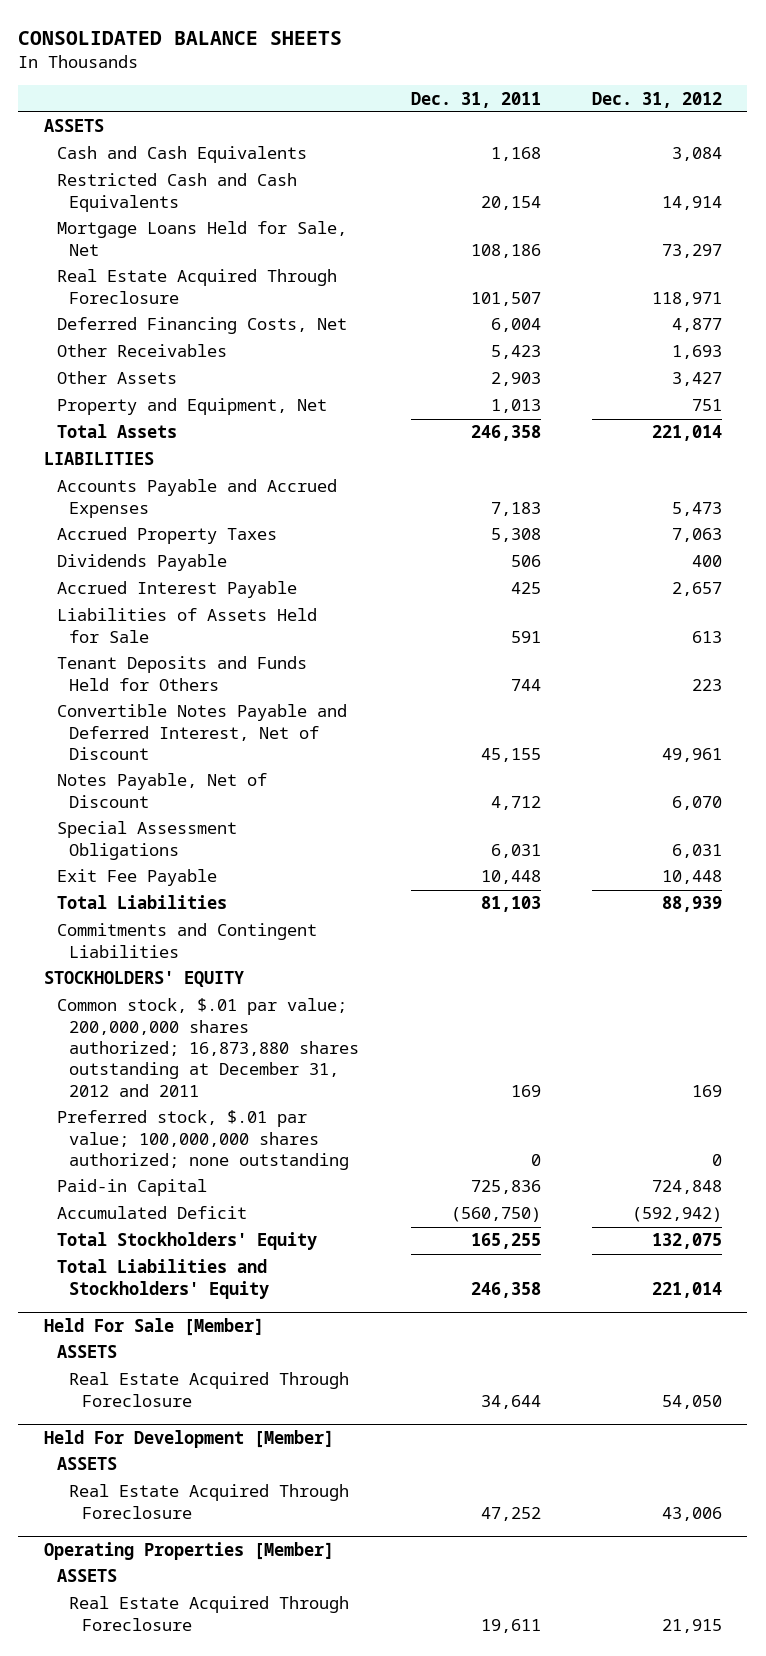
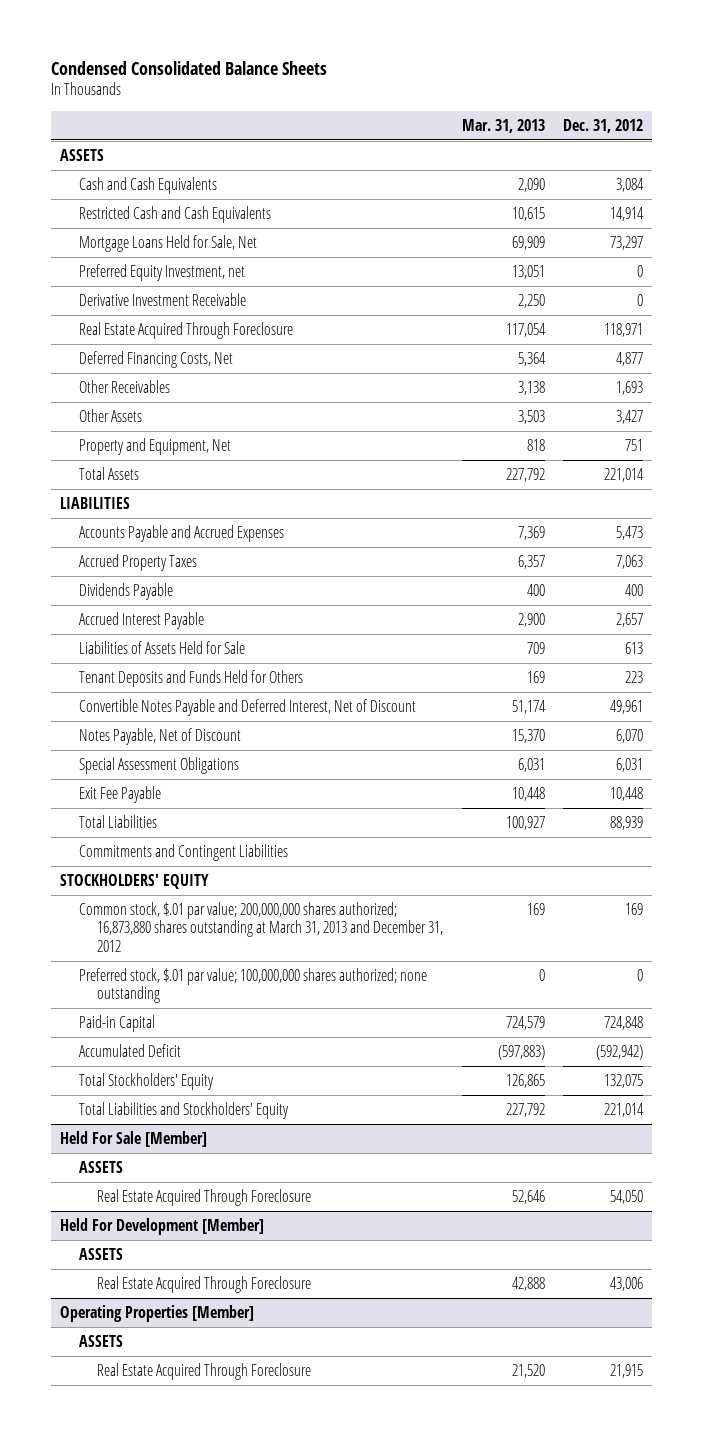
[18,30,343,45] CONSOLIDATED BALANCE SHEETS -> [50,60,327,75] Condensed Consolidated Balance Sheets
[410,91,541,108] Dec. 31, 2011 -> none
none -> [461,118,545,133] Mar. 31, 2013
none -> [78,263,245,281] Preferred Equity Investment, net
none -> [78,292,246,306] Derivative Investment Receivable
[56,998,360,1097] Common stock, $.01 par value; 200,000,000 shares authorized; 16,873,880 shares outstanding at December 31, 2012 and 2011 -> [78,901,444,953] Common stock, $.01 par value; 200,000,000 shares authorized; 16,873,880 shares outstanding at March 31, 2013 and December 31, 2012

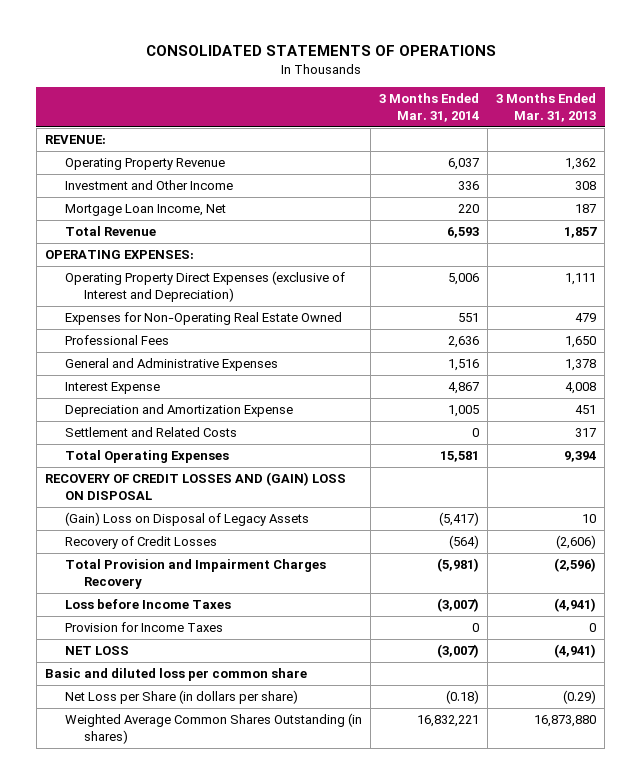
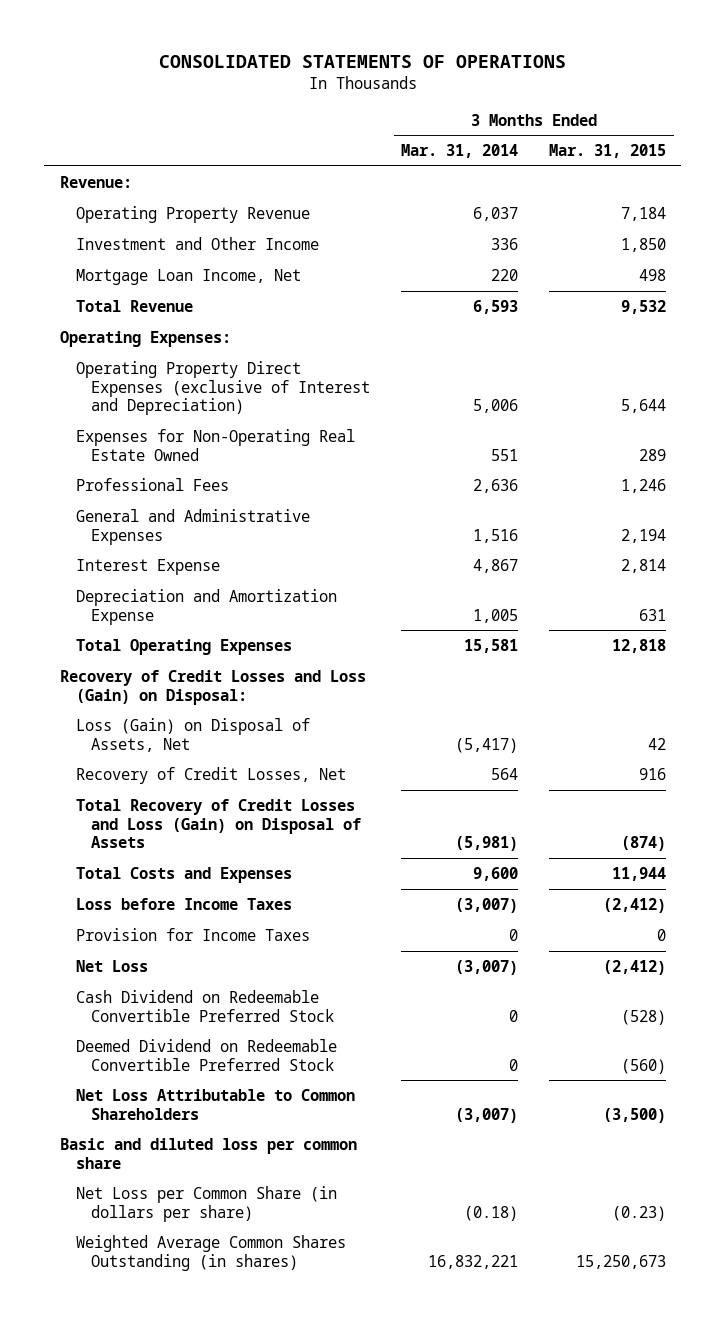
[496,93,597,122] 3 Months Ended Mar. 31, 2013 -> none
none -> [548,144,666,159] Mar. 31, 2015
[44,135,106,145] REVENUE: -> [59,175,132,188] Revenue:
[44,250,194,260] OPERATING EXPENSES: -> [59,330,231,347] Operating Expenses:
[64,427,237,438] Settlement and Related Costs -> none
[44,472,346,500] RECOVERY OF CREDIT LOSSES AND (GAIN) LOSS ON DISPOSAL -> [59,669,366,705] Recovery of Credit Losses and Loss (Gain) on Disposal:
[64,512,309,527] (Gain) Loss on Disposal of Legacy Assets -> [75,717,310,752] Loss (Gain) on Disposal of Assets, Net
[64,536,217,550] Recovery of Credit Losses -> [75,766,346,784] Recovery of Credit Losses, Net
[448,535,479,550] (564) -> [491,767,519,780] 564
[64,559,326,589] Total Provision and Impairment Charges Recovery -> [75,798,362,849] Total Recovery of Credit Losses and Loss (Gain) on Disposal of Assets
none -> [75,866,292,883] Total Costs and Expenses
[64,646,129,656] NET LOSS -> [75,959,148,972] Net Loss
none -> [75,989,335,1022] Cash Dividend on Redeemable Convertible Preferred Stock
none -> [75,1038,337,1071] Deemed Dividend on Redeemable Convertible Preferred Stock
none -> [75,1088,355,1120] Net Loss Attributable to Common Shareholders
[64,690,298,705] Net Loss per Share (in dollars per share) -> [75,1185,337,1222] Net Loss per Common Share (in dollars per share)

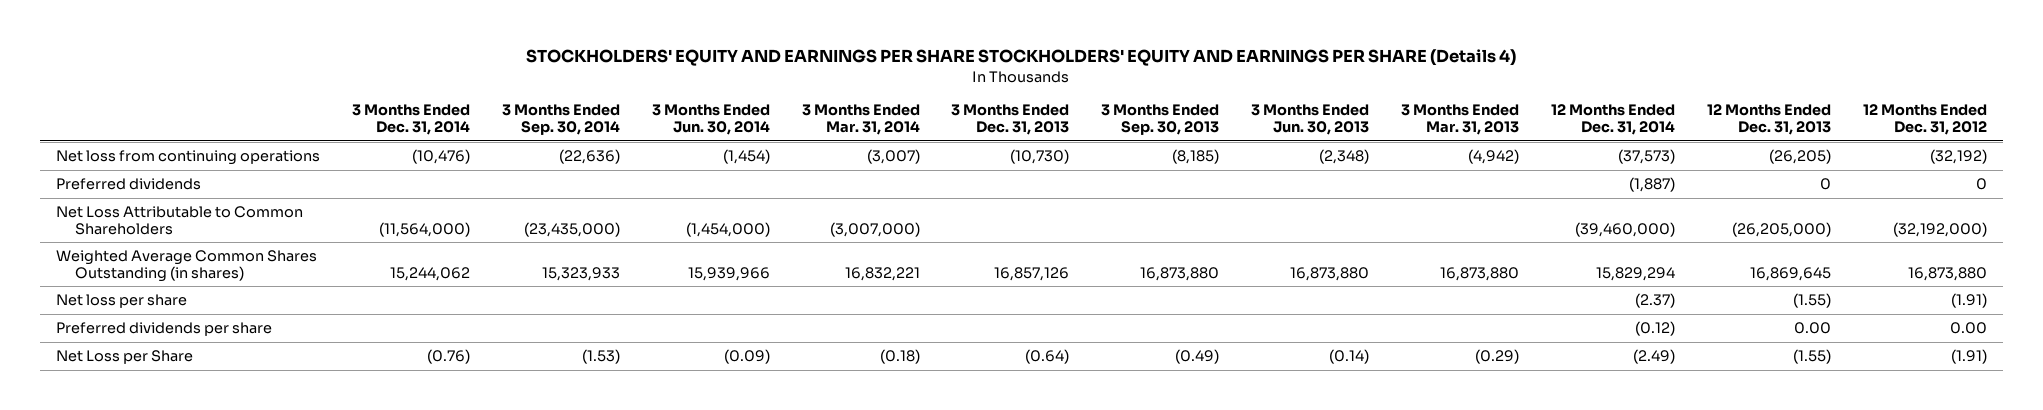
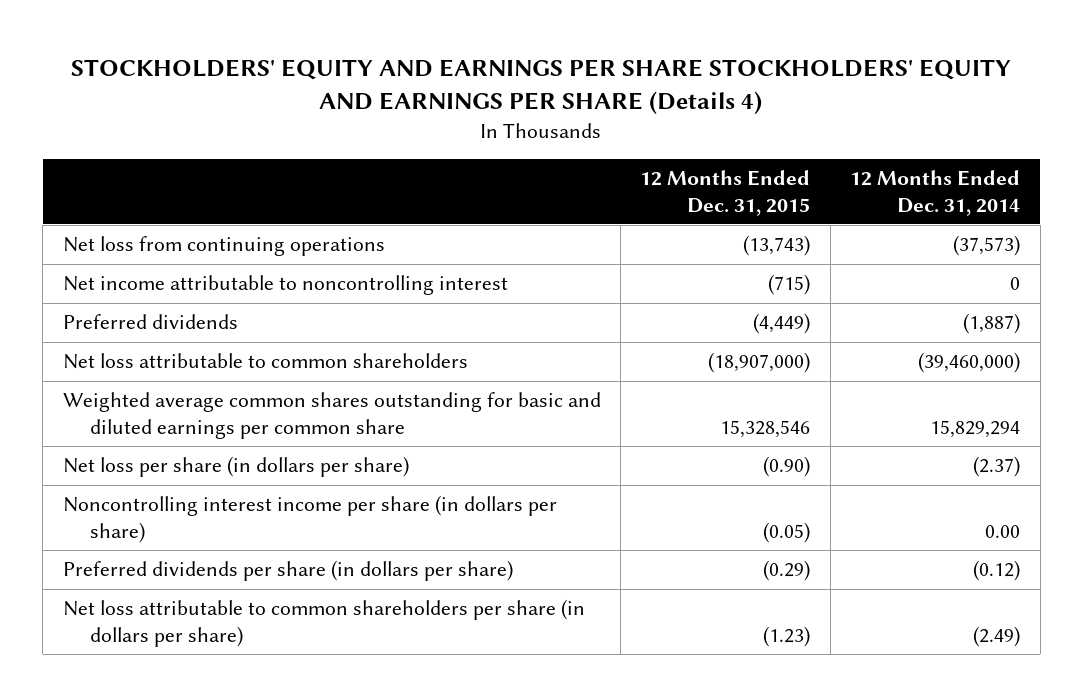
[351,104,470,135] 3 Months Ended Dec. 31, 2014 -> none
[501,104,620,135] 3 Months Ended Sep. 30, 2014 -> none
[651,104,770,135] 3 Months Ended Jun. 30, 2014 -> none
[801,104,920,135] 3 Months Ended Mar. 31, 2014 -> none
[951,104,1070,135] 3 Months Ended Dec. 31, 2013 -> none
[1101,104,1220,135] 3 Months Ended Sep. 30, 2013 -> none
[1251,104,1370,135] 3 Months Ended Jun. 30, 2013 -> none
[1401,104,1520,135] 3 Months Ended Mar. 31, 2013 -> none
[1706,104,1831,135] 12 Months Ended Dec. 31, 2013 -> none
[1862,104,1987,135] 12 Months Ended Dec. 31, 2012 -> none
none -> [640,170,811,216] 12 Months Ended Dec. 31, 2015
none -> [62,275,508,296] Net income attributable to noncontrolling interest
[56,206,304,235] Net Loss Attributable to Common Shareholders -> [62,353,468,370] Net loss attributable to common shareholders
[56,250,318,282] Weighted Average Common Shares Outstanding (in shares) -> [62,392,601,439] Weighted average common shares outstanding for basic and diluted earnings per common share
[56,294,188,309] Net loss per share -> [62,456,409,478] Net loss per share (in dollars per share)
none -> [62,495,557,543] Noncontrolling interest income per share (in dollars per share)
[56,322,273,337] Preferred dividends per share -> [62,560,513,582] Preferred dividends per share (in dollars per share)
[56,350,194,365] Net Loss per Share -> [62,599,585,647] Net loss attributable to common shareholders per share (in dollars per share)

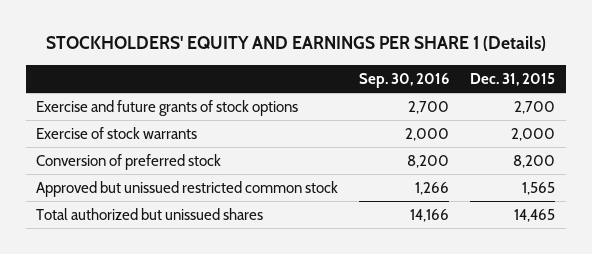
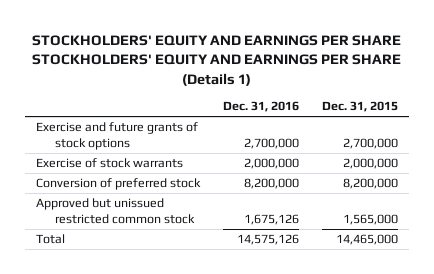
[45,36,546,52] STOCKHOLDERS' EQUITY AND EARNINGS PER SHARE 1 (Details) -> [32,34,402,86] STOCKHOLDERS' EQUITY AND EARNINGS PER SHARE STOCKHOLDERS' EQUITY AND EARNINGS PER SHARE (Details 1)
[359,72,450,88] Sep. 30, 2016 -> none
none -> [223,101,300,113] Dec. 31, 2016
[514,100,556,114] 2,700 -> [342,138,398,150] 2,700,000
[511,127,556,141] 2,000 -> [342,158,398,170] 2,000,000
[513,154,556,168] 8,200 -> [342,178,398,190] 8,200,000
[522,181,556,195] 1,565 -> [342,214,398,226] 1,565,000
[36,207,264,220] Total authorized but unissued shares -> [36,234,66,245] Total
[514,208,556,222] 14,465 -> [335,234,398,246] 14,465,000

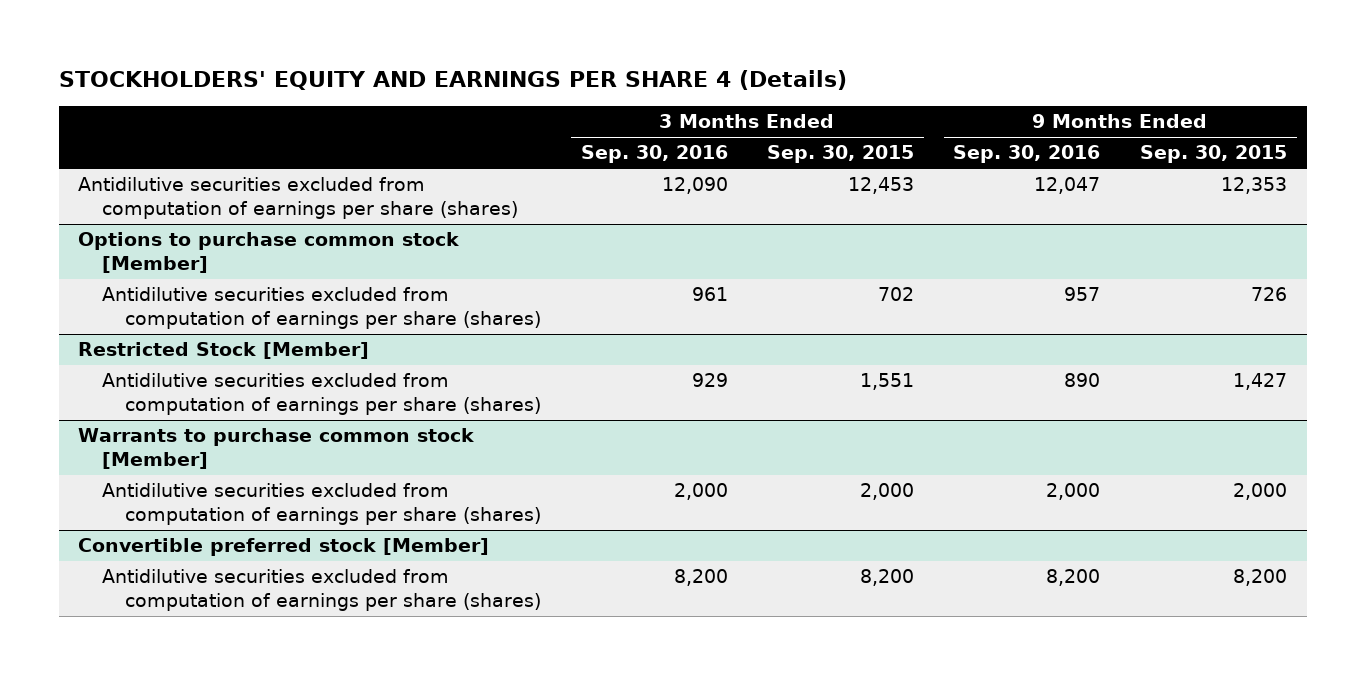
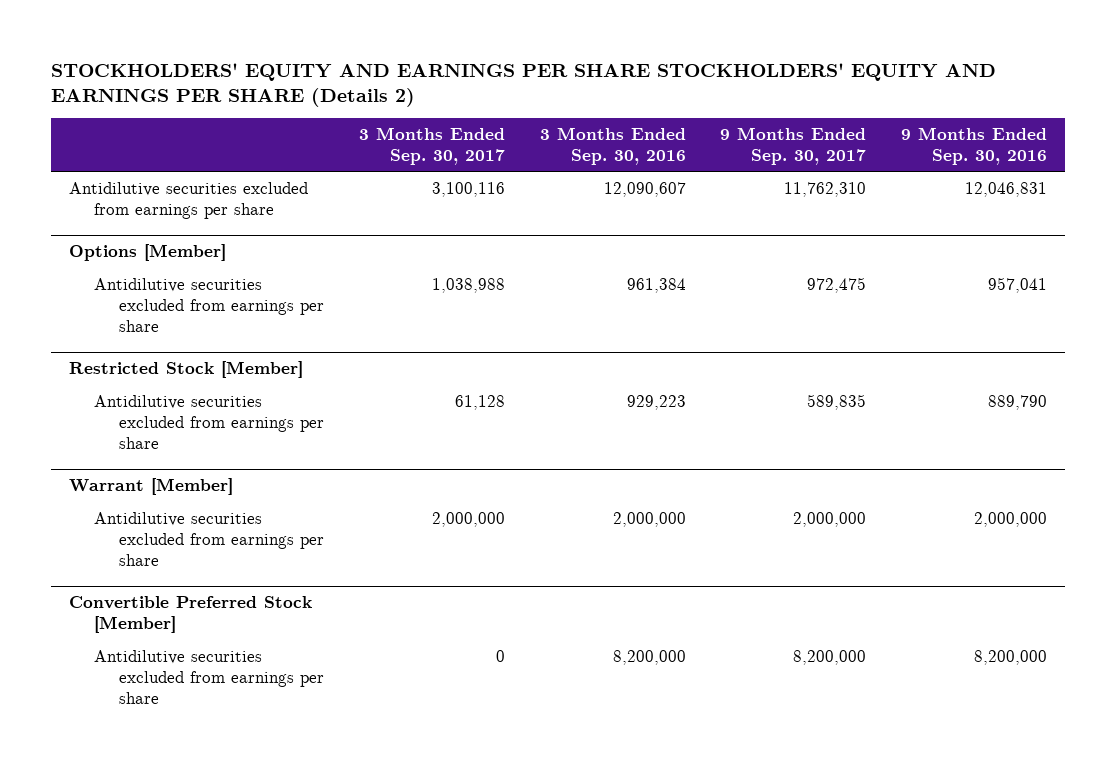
[58,70,847,91] STOCKHOLDERS' EQUITY AND EARNINGS PER SHARE 4 (Details) -> [51,62,997,107] STOCKHOLDERS' EQUITY AND EARNINGS PER SHARE STOCKHOLDERS' EQUITY AND EARNINGS PER SHARE (Details 2)
[766,145,914,164] Sep. 30, 2015 -> none
[1139,145,1287,164] Sep. 30, 2015 -> none
none -> [358,126,505,165] 3 Months Ended Sep. 30, 2017
none -> [720,126,867,165] 9 Months Ended Sep. 30, 2017
[78,232,460,274] Options to purchase common stock [Member] -> none
[78,177,518,220] Antidilutive securities excluded from computation of earnings per share (shares) -> [68,181,308,219] Antidilutive securities excluded from earnings per share
[661,177,728,195] 12,090 -> [603,181,686,197] 12,090,607
[1034,177,1101,195] 12,047 -> [965,181,1048,197] 12,046,831
none -> [68,244,226,262] Options [Member]
[101,287,542,330] Antidilutive securities excluded from computation of earnings per share (shares) -> [93,277,324,332] Antidilutive securities excluded from earnings per share
[691,287,728,302] 961 -> [626,277,686,293] 961,384
[1064,287,1101,302] 957 -> [988,276,1048,293] 957,041
[101,373,542,416] Antidilutive securities excluded from computation of earnings per share (shares) -> [93,394,324,449] Antidilutive securities excluded from earnings per share
[691,373,728,388] 929 -> [626,394,686,410] 929,223
[1064,373,1101,388] 890 -> [988,394,1048,410] 889,790
[78,428,475,470] Warrants to purchase common stock [Member] -> [68,478,233,496] Warrant [Member]
[101,483,542,526] Antidilutive securities excluded from computation of earnings per share (shares) -> [93,511,324,566] Antidilutive securities excluded from earnings per share
[673,483,728,501] 2,000 -> [612,511,686,527] 2,000,000
[1046,483,1101,501] 2,000 -> [974,511,1048,527] 2,000,000
[78,538,490,557] Convertible preferred stock [Member] -> [68,596,312,634] Convertible Preferred Stock [Member]
[101,569,542,612] Antidilutive securities excluded from computation of earnings per share (shares) -> [93,649,324,704] Antidilutive securities excluded from earnings per share
[673,569,728,587] 8,200 -> [612,649,686,665] 8,200,000
[1046,569,1101,587] 8,200 -> [974,649,1048,665] 8,200,000

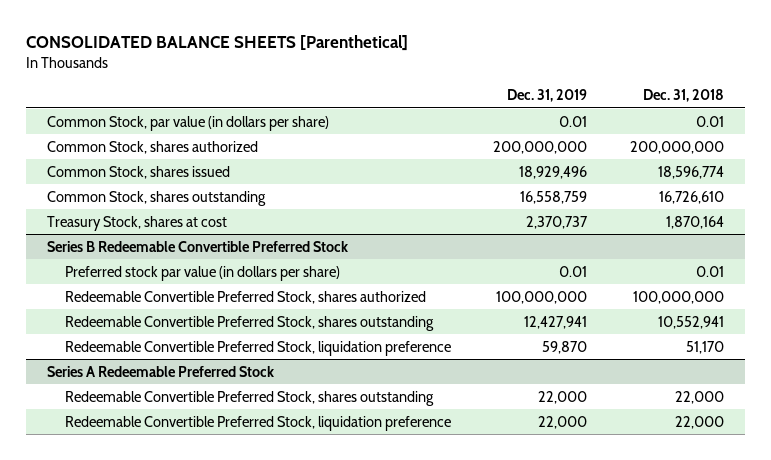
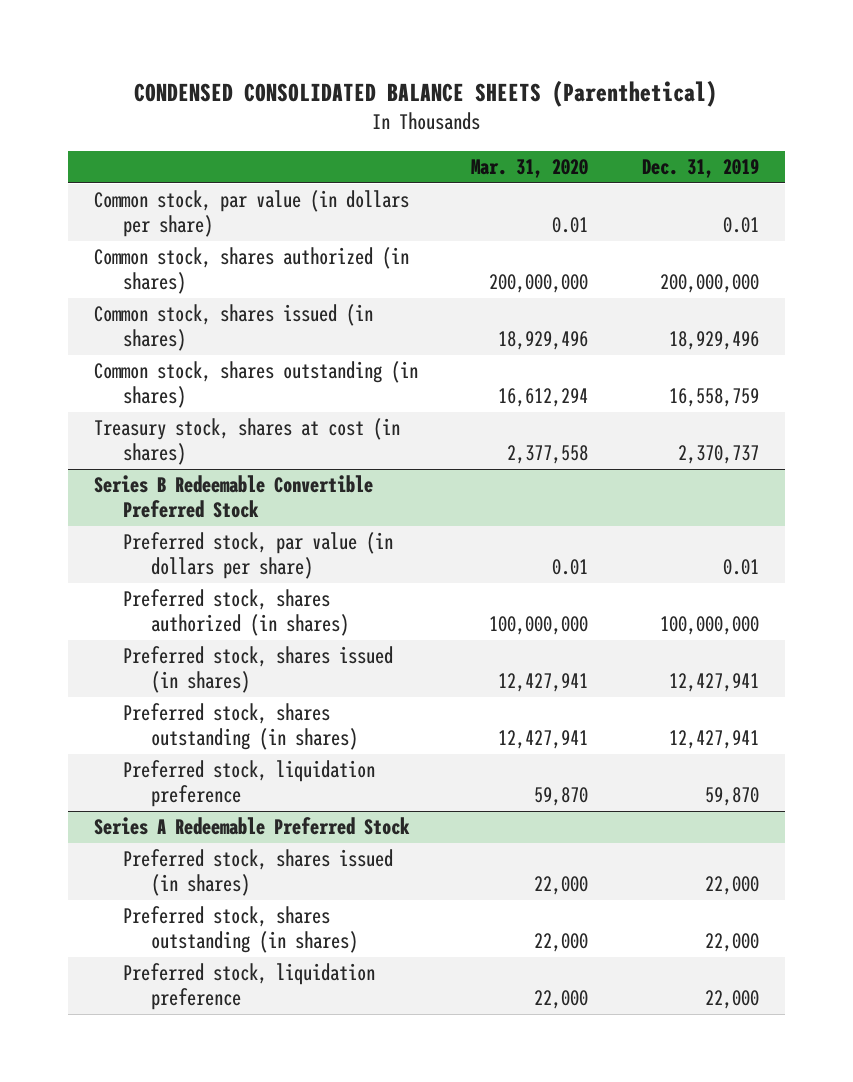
[25,35,408,52] CONSOLIDATED BALANCE SHEETS [Parenthetical] -> [134,79,718,107] CONDENSED CONSOLIDATED BALANCE SHEETS (Parenthetical)
[643,89,725,103] Dec. 31, 2018 -> none
none -> [471,159,589,179] Mar. 31, 2020
[46,115,329,131] Common Stock, par value (in dollars per share) -> [94,190,410,238] Common stock, par value (in dollars per share)
[46,140,258,154] Common Stock, shares authorized -> [94,247,410,295] Common stock, shares authorized (in shares)
[46,165,230,179] Common Stock, shares issued -> [94,304,374,352] Common stock, shares issued (in shares)
[46,190,266,206] Common Stock, shares outstanding -> [94,361,419,409] Common stock, shares outstanding (in shares)
[46,215,227,231] Treasury Stock, shares at cost -> [94,418,401,466] Treasury stock, shares at cost (in shares)
[64,265,340,281] Preferred stock par value (in dollars per share) -> [122,532,393,580] Preferred stock, par value (in dollars per share)
[64,290,426,304] Redeemable Convertible Preferred Stock, shares authorized -> [122,589,350,637] Preferred stock, shares authorized (in shares)
none -> [122,646,393,694] Preferred stock, shares issued (in shares)
[64,315,434,331] Redeemable Convertible Preferred Stock, shares outstanding -> [122,703,359,751] Preferred stock, shares outstanding (in shares)
[64,340,451,356] Redeemable Convertible Preferred Stock, liquidation preference -> [122,760,375,808] Preferred stock, liquidation preference
none -> [122,849,393,897] Preferred stock, shares issued (in shares)
[64,390,434,406] Redeemable Convertible Preferred Stock, shares outstanding -> [122,906,359,954] Preferred stock, shares outstanding (in shares)
[64,415,451,431] Redeemable Convertible Preferred Stock, liquidation preference -> [122,963,375,1011] Preferred stock, liquidation preference

